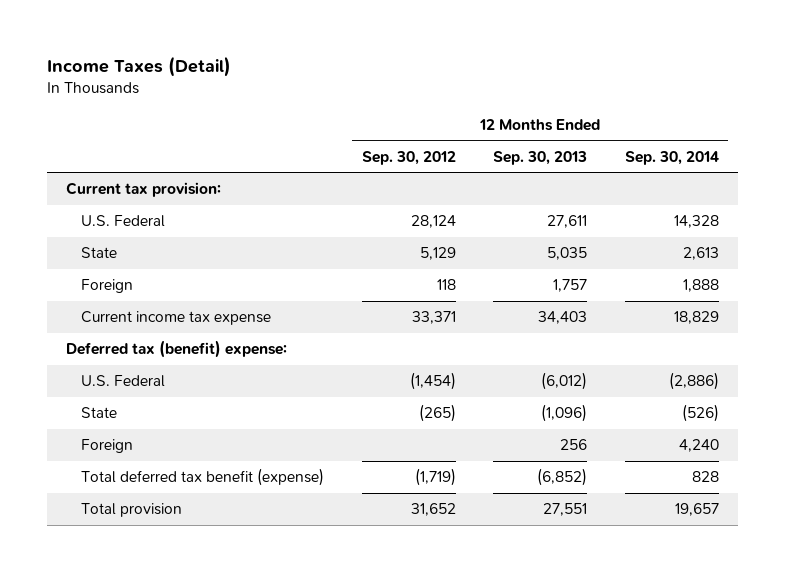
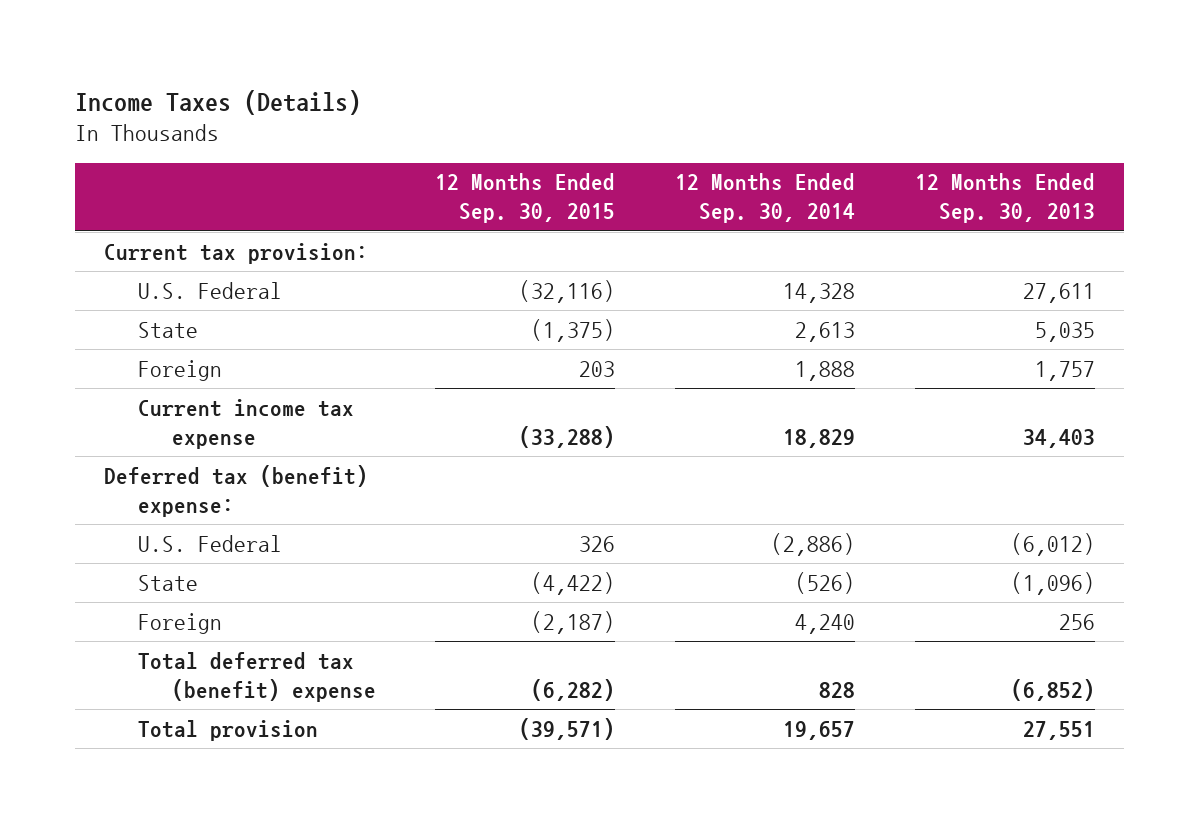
[47,55,232,77] Income Taxes (Detail) -> [74,89,361,115] Income Taxes (Details)
[361,150,456,165] Sep. 30, 2012 -> none
none -> [435,173,616,224] 12 Months Ended Sep. 30, 2015
[80,468,324,487] Total deferred tax benefit (expense) -> [138,651,376,702] Total deferred tax (benefit) expense

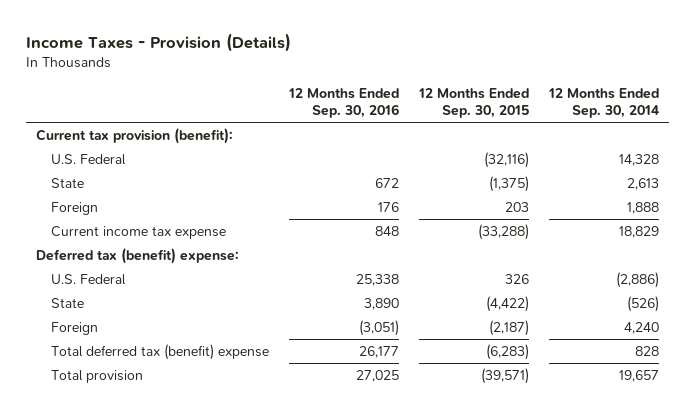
[74,89,361,115] Income Taxes (Details) -> [26,33,292,53] Income Taxes - Provision (Details)
[914,173,1095,224] 12 Months Ended Sep. 30, 2013 -> none
none -> [288,88,400,118] 12 Months Ended Sep. 30, 2016
[104,242,369,264] Current tax provision: -> [36,128,234,145] Current tax provision (benefit):
[531,678,616,701] (6,282) -> [486,344,530,361] (6,283)

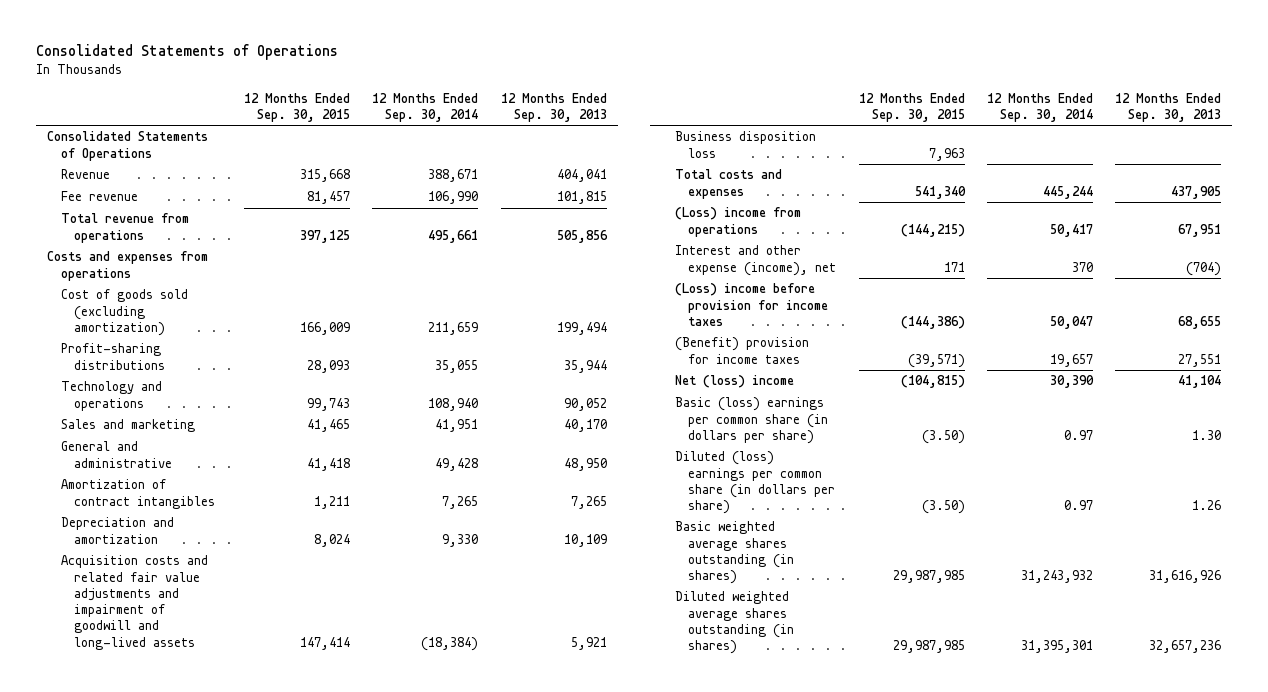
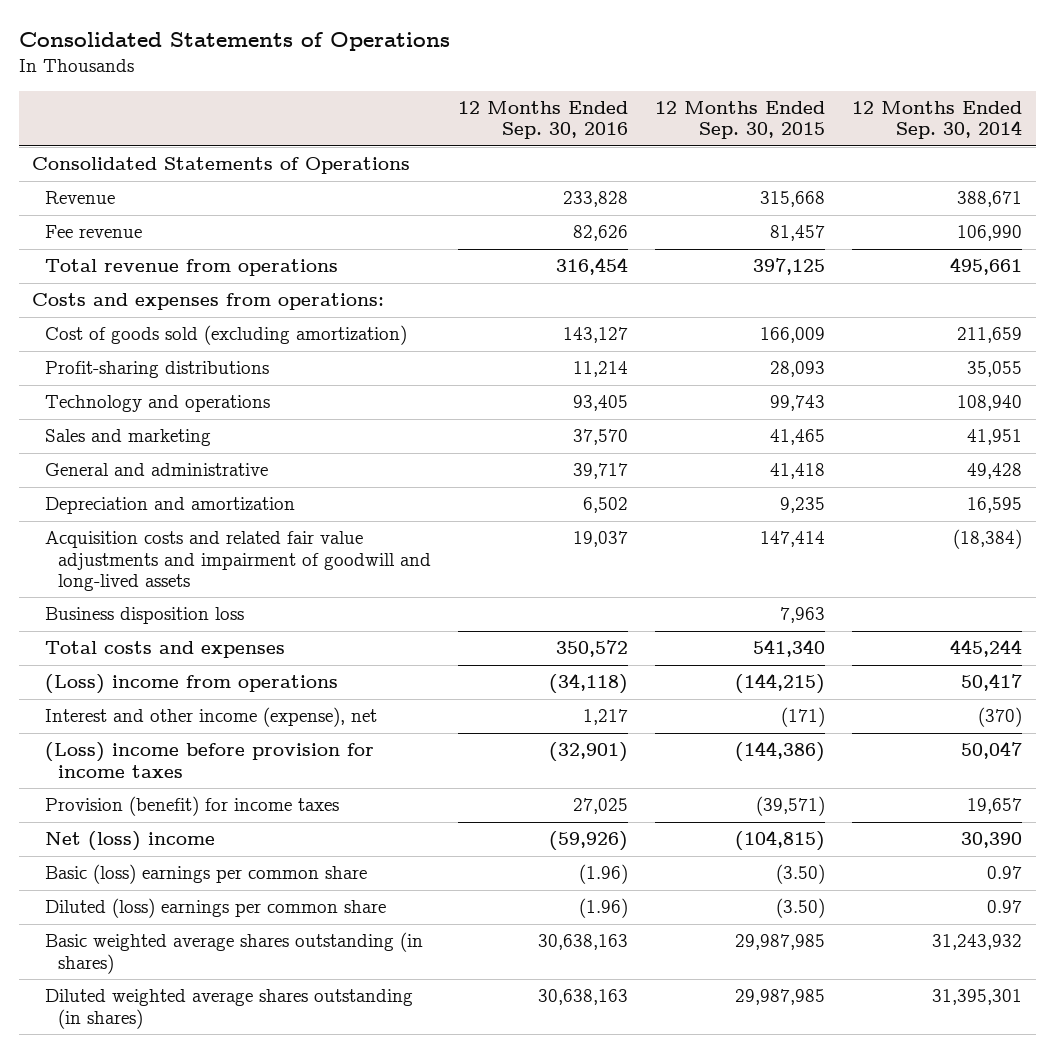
[500,92,607,122] 12 Months Ended Sep. 30, 2013 -> none
none -> [458,100,629,140] 12 Months Ended Sep. 30, 2016
[47,251,209,281] Costs and expenses from operations -> [32,293,385,311] Costs and expenses from operations:
[60,479,216,509] Amortization of contract intangibles -> none
[314,533,351,547] 8,024 -> [780,497,826,514] 9,235
[442,533,479,547] 9,330 -> [967,497,1023,514] 16,595
[674,245,837,276] Interest and other expense (income), net -> [45,707,378,728] Interest and other income (expense), net
[943,261,965,272] 171 -> [781,707,826,728] (171)
[1071,261,1093,272] 370 -> [978,707,1023,728] (370)
[674,337,809,364] (Benefit) provision for income taxes -> [45,796,340,817] Provision (benefit) for income taxes
[674,397,829,444] Basic (loss) earnings per common share (in dollars per share) -> [45,864,368,885] Basic (loss) earnings per common share
[674,451,836,515] Diluted (loss) earnings per common share (in dollars per share) -> [45,898,387,919] Diluted (loss) earnings per common share

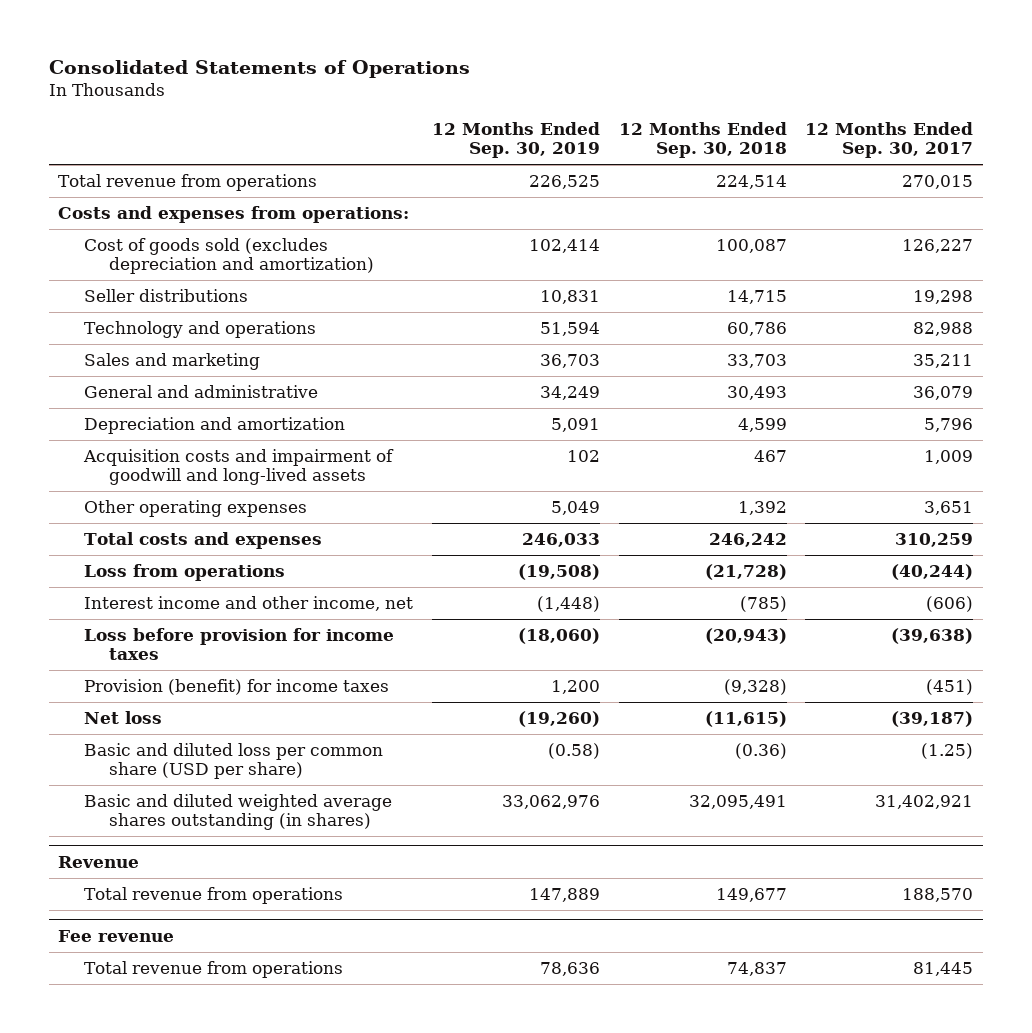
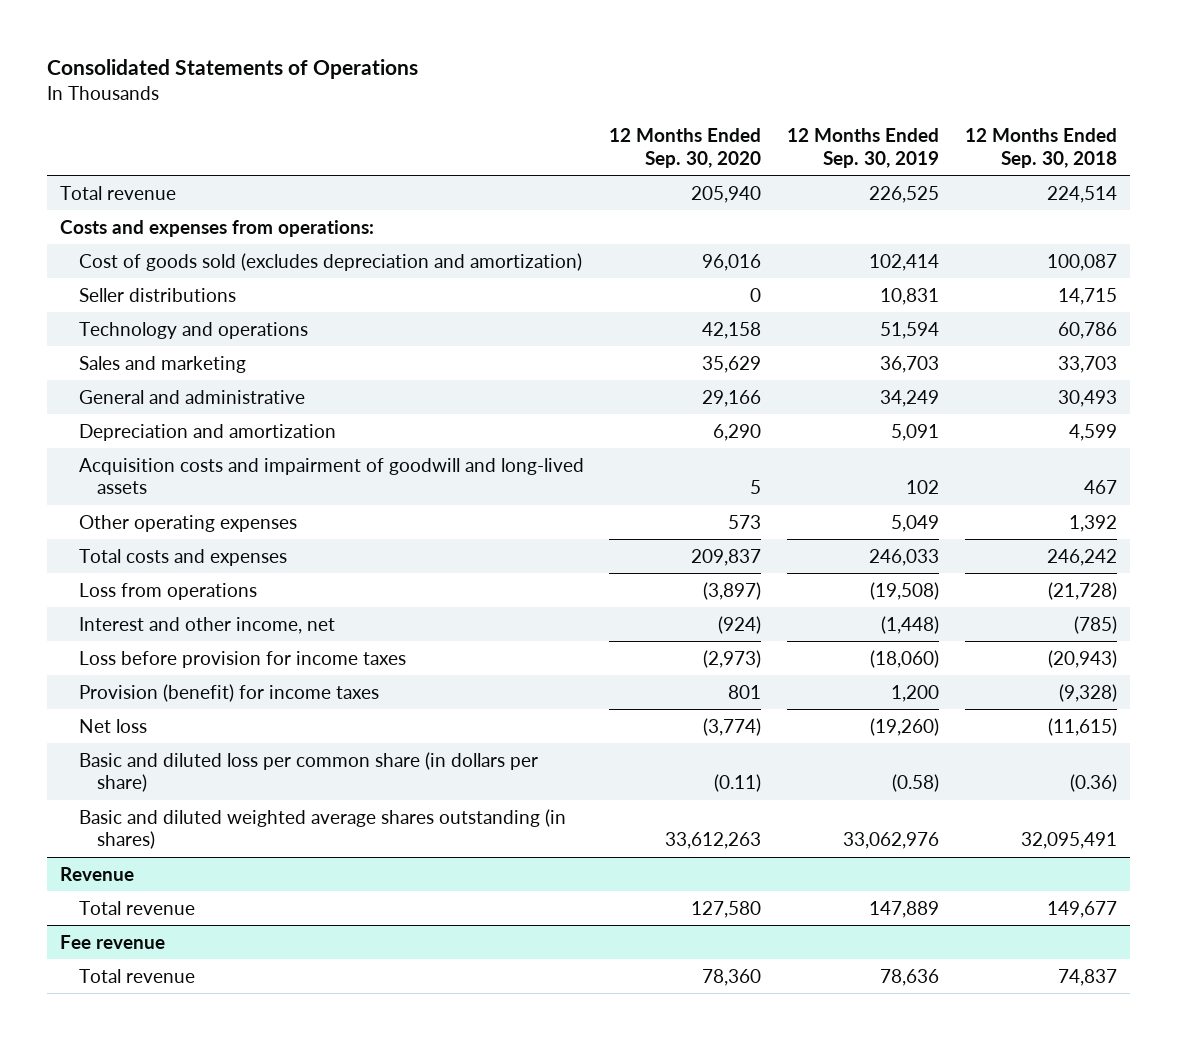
[805,121,974,159] 12 Months Ended Sep. 30, 2017 -> none
none -> [609,128,762,168] 12 Months Ended Sep. 30, 2020
[58,174,318,192] Total revenue from operations -> [59,185,176,200] Total revenue
[83,596,413,612] Interest income and other income, net -> [78,616,335,634] Interest and other income, net
[83,743,383,780] Basic and diluted loss per common share (USD per share) -> [78,751,538,793] Basic and diluted loss per common share (in dollars per share)
[83,887,343,905] Total revenue from operations -> [78,900,195,915] Total revenue
[83,961,343,979] Total revenue from operations -> [78,968,195,983] Total revenue

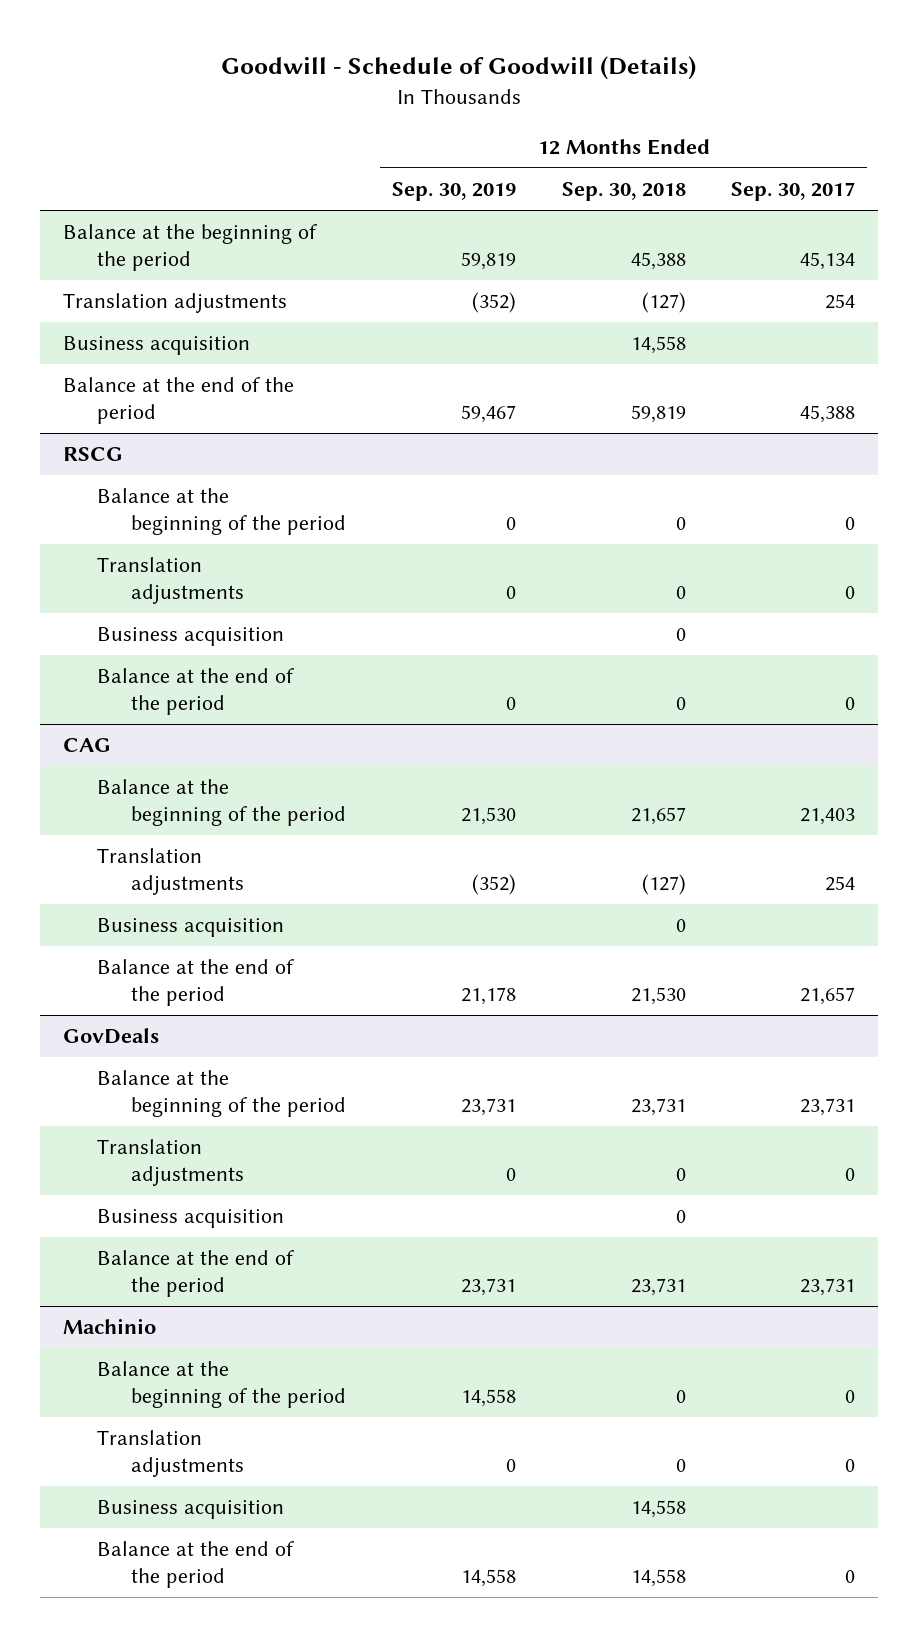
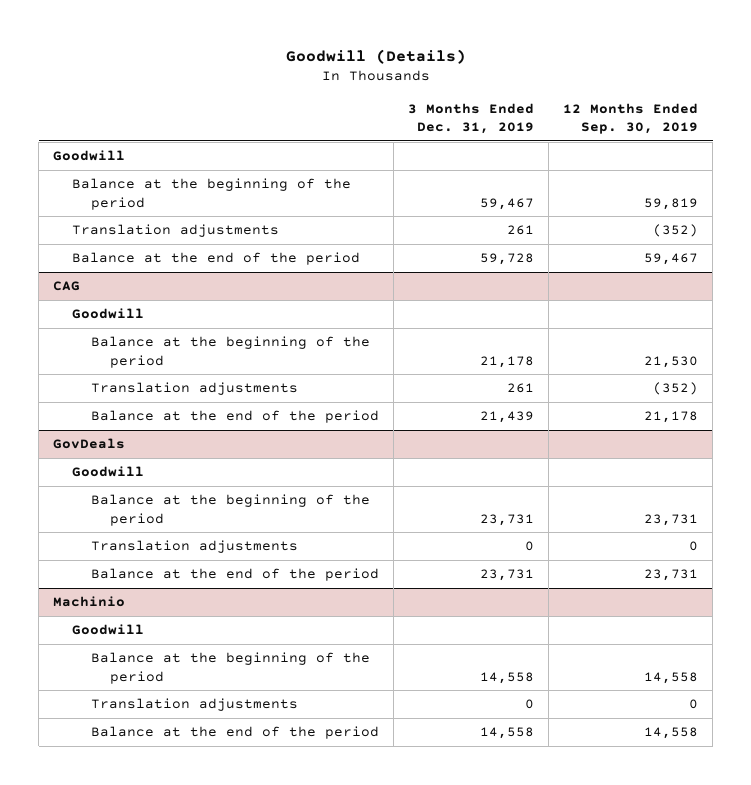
[221,56,697,81] Goodwill - Schedule of Goodwill (Details) -> [285,48,466,64] Goodwill (Details)
[561,182,686,202] Sep. 30, 2018 -> none
[731,182,856,202] Sep. 30, 2017 -> none
none -> [408,102,535,135] 3 Months Ended Dec. 31, 2019
none -> [53,150,126,162] Goodwill
[62,336,250,356] Business acquisition -> none
[62,447,123,462] RSCG -> none
[97,488,347,535] Balance at the beginning of the period -> none
[97,557,245,604] Translation adjustments -> none
[97,627,285,647] Business acquisition -> none
[97,668,295,715] Balance at the end of the period -> none
none -> [72,308,145,320] Goodwill
[97,918,285,938] Business acquisition -> none
none -> [72,466,145,478] Goodwill
[97,1209,285,1229] Business acquisition -> none
none -> [72,624,145,636] Goodwill
[97,1500,285,1520] Business acquisition -> none

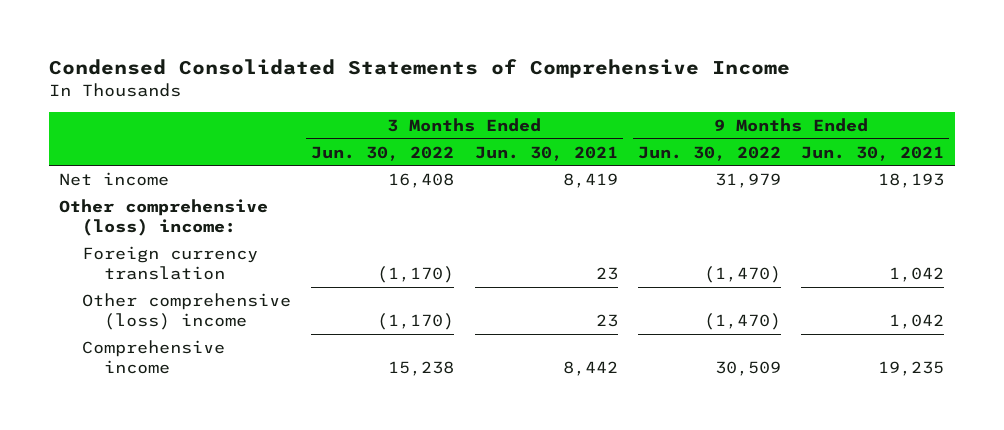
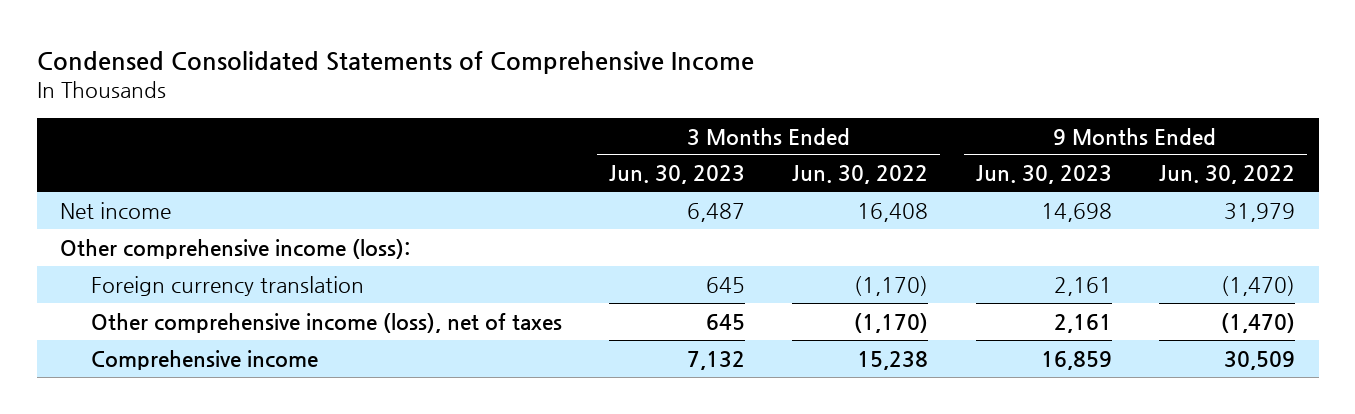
[474,145,618,161] Jun. 30, 2021 -> none
[801,145,945,161] Jun. 30, 2021 -> none
none -> [609,165,746,185] Jun. 30, 2023
none -> [975,165,1112,185] Jun. 30, 2023
[59,199,269,237] Other comprehensive (loss) income: -> [60,238,411,259] Other comprehensive income (loss):
[81,293,291,331] Other comprehensive (loss) income -> [90,312,562,333] Other comprehensive income (loss), net of taxes

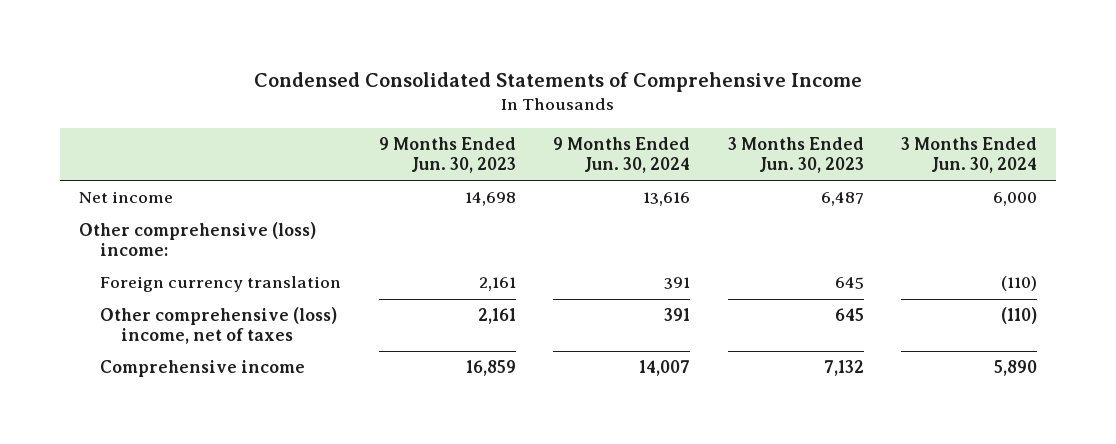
[792,165,929,185] Jun. 30, 2022 -> none
[1159,165,1296,185] Jun. 30, 2022 -> none
none -> [553,136,691,173] 9 Months Ended Jun. 30, 2024
none -> [901,136,1038,173] 3 Months Ended Jun. 30, 2024
[60,238,411,259] Other comprehensive income (loss): -> [79,222,317,257] Other comprehensive (loss) income:
[90,312,562,333] Other comprehensive income (loss), net of taxes -> [100,307,338,345] Other comprehensive (loss) income, net of taxes

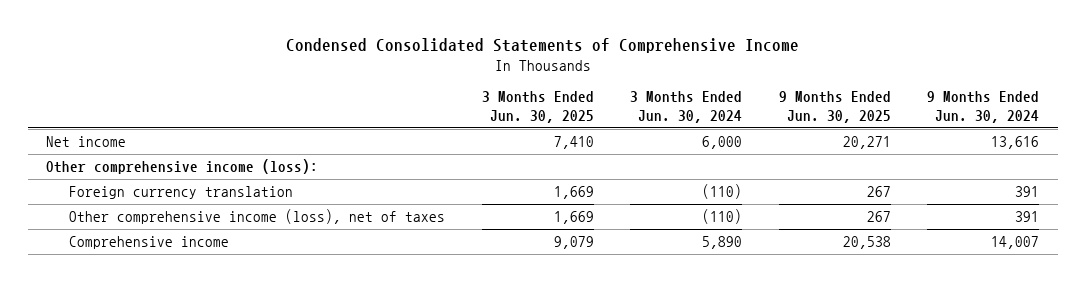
[378,136,516,173] 9 Months Ended Jun. 30, 2023 -> none
[727,136,864,173] 3 Months Ended Jun. 30, 2023 -> none
none -> [481,91,594,123] 3 Months Ended Jun. 30, 2025
none -> [778,91,891,123] 9 Months Ended Jun. 30, 2025
[79,222,317,257] Other comprehensive (loss) income: -> [46,159,319,175] Other comprehensive income (loss):
[100,307,338,345] Other comprehensive (loss) income, net of taxes -> [69,209,446,225] Other comprehensive income (loss), net of taxes

